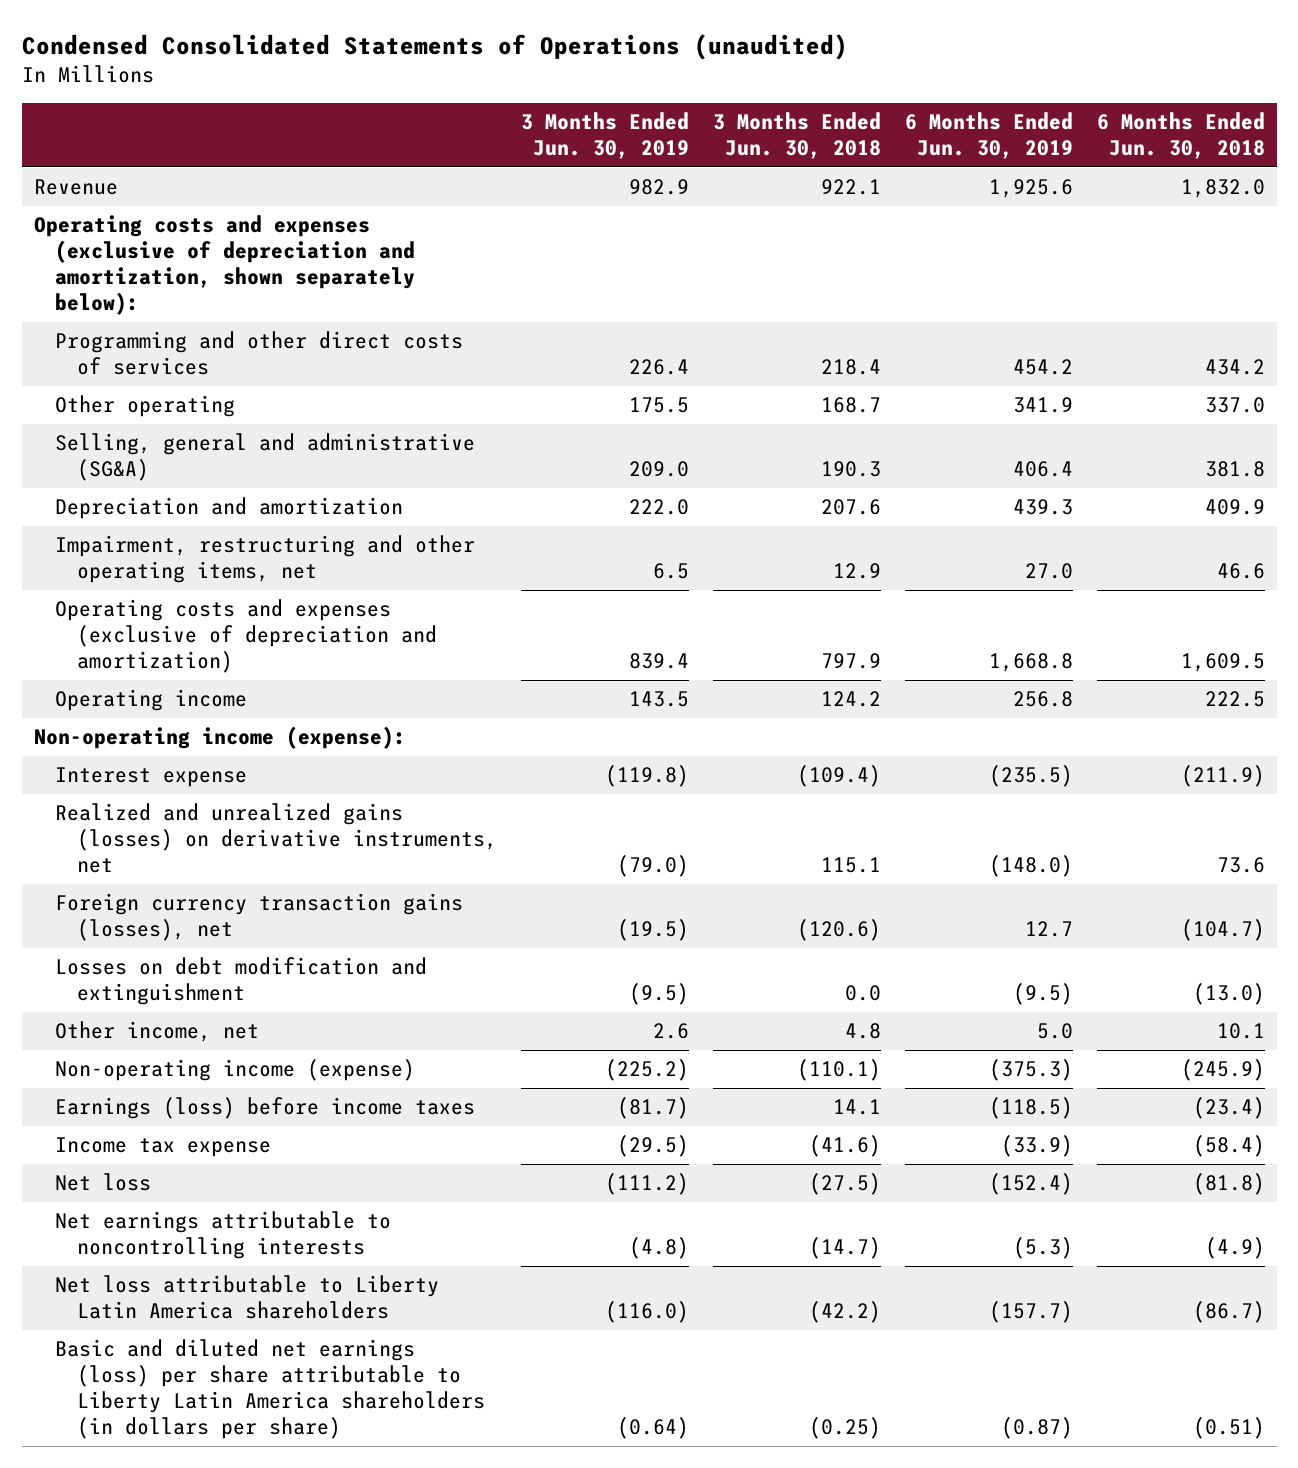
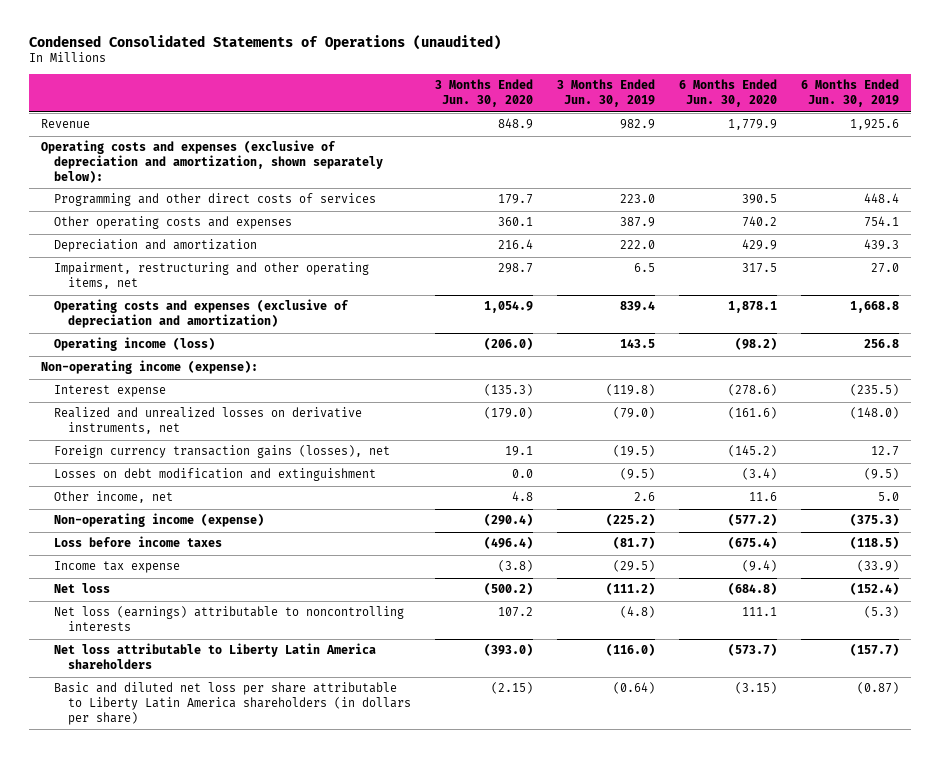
[712,112,881,160] 3 Months Ended Jun. 30, 2018 -> none
[1096,112,1265,160] 6 Months Ended Jun. 30, 2018 -> none
none -> [434,79,533,108] 3 Months Ended Jun. 30, 2020
none -> [678,79,777,108] 6 Months Ended Jun. 30, 2020
[55,433,476,482] Selling, general and administrative (SG&A) -> none
[628,359,689,376] 226.4 -> [619,194,655,204] 223.0
[1012,359,1073,376] 454.2 -> [863,193,899,204] 448.4
[55,395,236,418] Other operating -> [54,216,293,230] Other operating costs and expenses
[628,397,689,414] 175.5 -> [619,217,655,228] 387.9
[1012,397,1073,414] 341.9 -> [863,216,899,228] 754.1
[55,689,248,712] Operating income -> [54,337,216,352] Operating income (loss)
[55,803,497,874] Realized and unrealized gains (losses) on derivative instruments, net -> [54,407,363,435] Realized and unrealized losses on derivative instruments, net
[55,1097,476,1120] Earnings (loss) before income taxes -> [54,536,223,548] Loss before income taxes
[55,1211,392,1260] Net earnings attributable to noncontrolling interests -> [54,606,405,632] Net loss (earnings) attributable to noncontrolling interests
[55,1339,485,1439] Basic and diluted net earnings (loss) per share attributable to Liberty Latin America shareholders (in dollars per share) -> [54,682,411,726] Basic and diluted net loss per share attributable to Liberty Latin America shareholders (in dollars per share)

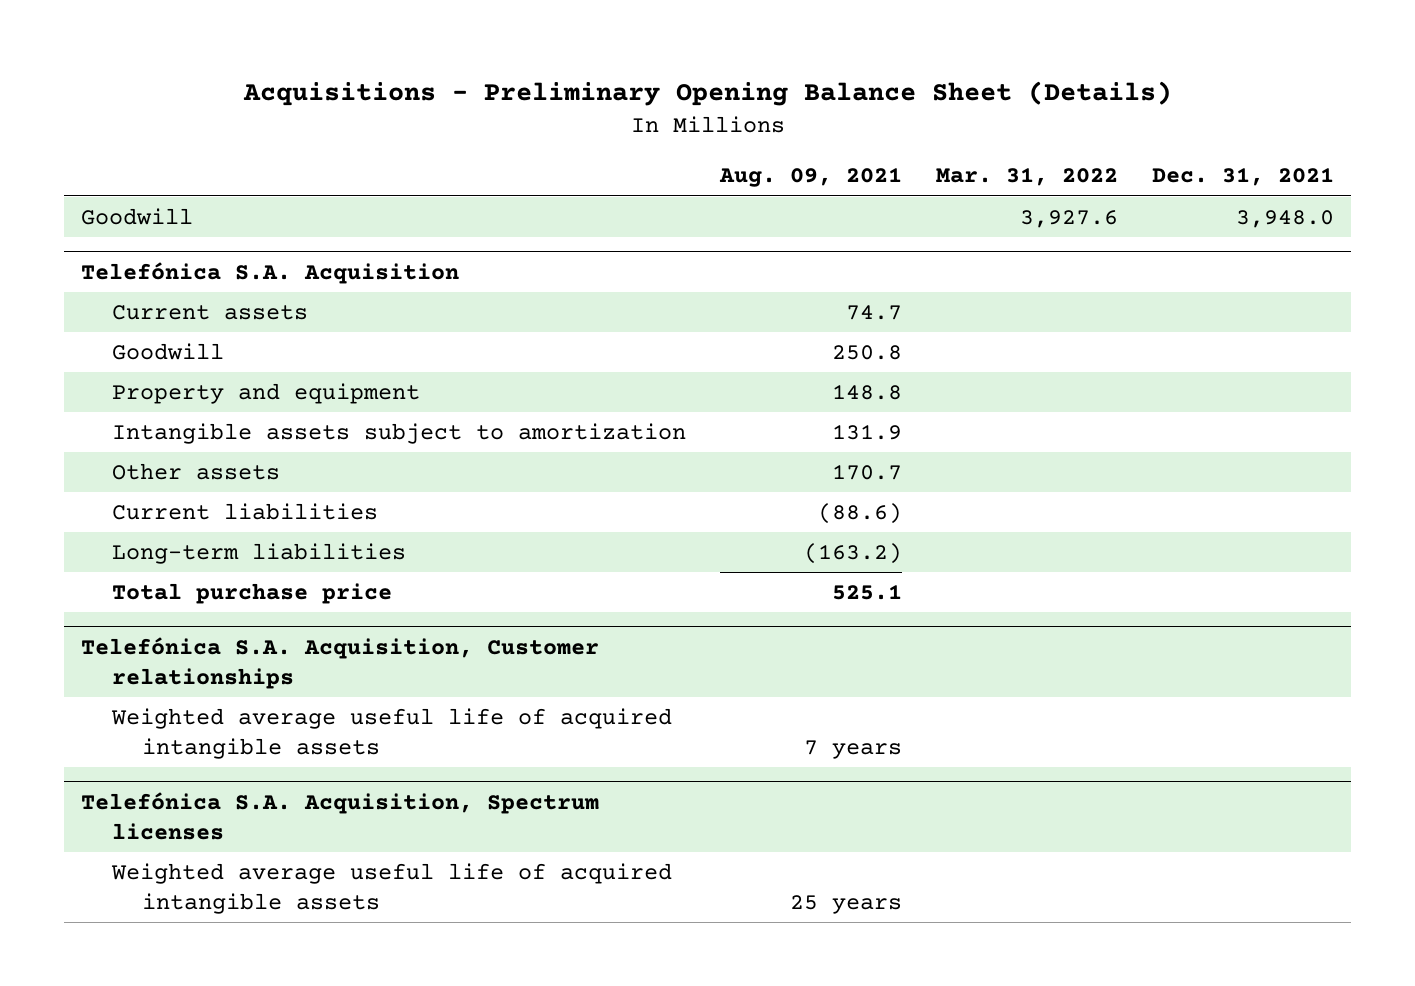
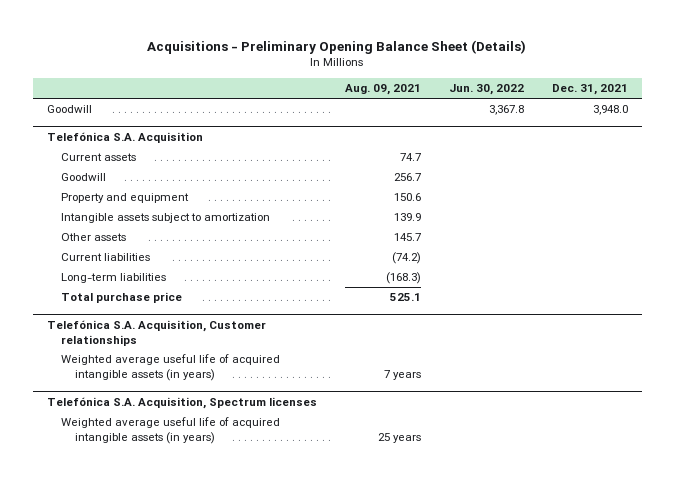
[935,167,1118,187] Mar. 31, 2022 -> none
none -> [448,84,524,96] Jun. 30, 2022
[831,344,902,360] 250.8 -> [393,173,421,182] 256.7
[831,383,902,400] 148.8 -> [393,193,421,202] 150.6
[831,423,902,440] 131.9 -> [393,213,421,222] 139.9
[831,463,902,480] 170.7 -> [393,233,421,242] 145.7
[817,502,902,524] (88.6) -> [391,252,421,265] (74.2)
[803,542,902,564] (163.2) -> [385,272,421,285] (168.3)
[110,707,672,759] Weighted average useful life of acquired intangible assets -> [60,354,280,382] Weighted average useful life of acquired intangible assets (in years)
[110,862,672,914] Weighted average useful life of acquired intangible assets -> [60,417,280,445] Weighted average useful life of acquired intangible assets (in years)

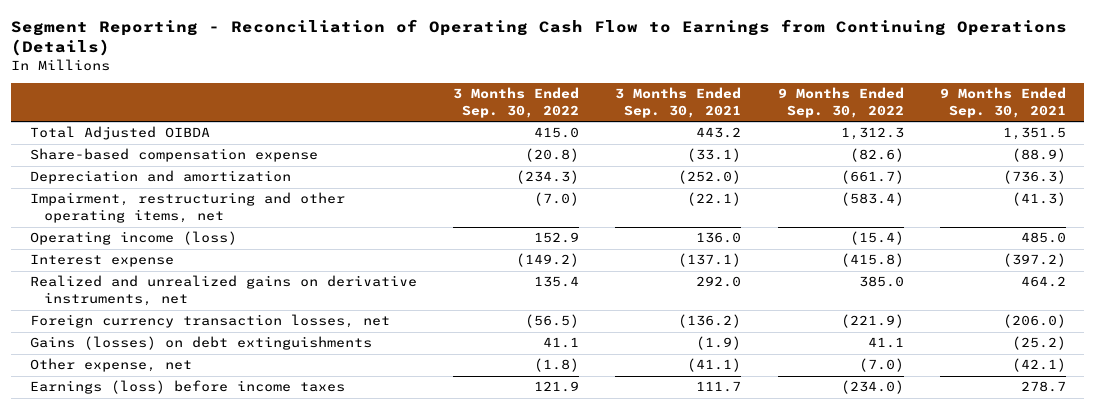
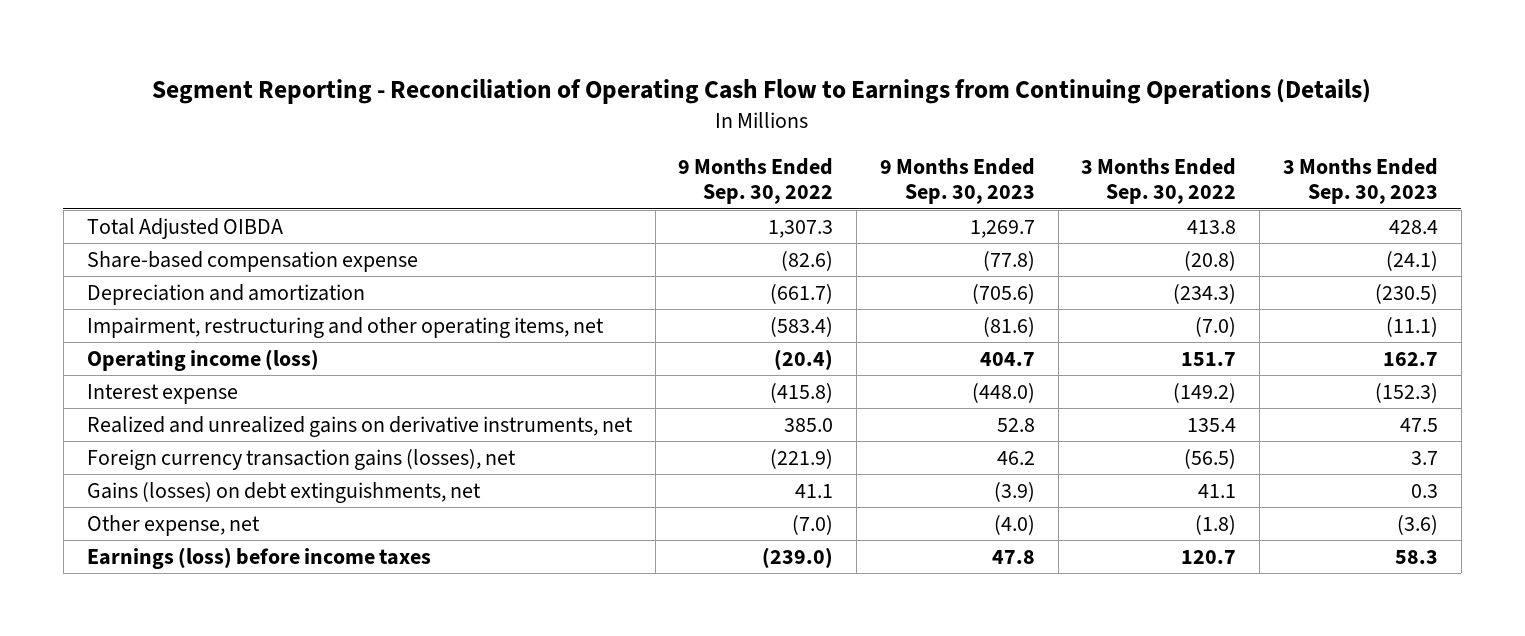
[615,87,742,118] 3 Months Ended Sep. 30, 2021 -> none
[940,87,1067,118] 9 Months Ended Sep. 30, 2021 -> none
none -> [879,157,1035,205] 9 Months Ended Sep. 30, 2023
none -> [1282,157,1438,205] 3 Months Ended Sep. 30, 2023
[533,127,579,139] 415.0 -> [1187,219,1237,234] 413.8
[840,127,904,141] 1,312.3 -> [768,219,834,238] 1,307.3
[533,232,579,244] 152.9 -> [1181,351,1237,366] 151.7
[849,231,904,246] (15.4) -> [774,348,834,370] (20.4)
[29,314,390,329] Foreign currency transaction losses, net -> [86,448,516,470] Foreign currency transaction gains (losses), net
[29,336,372,351] Gains (losses) on debt extinguishments -> [86,481,481,503] Gains (losses) on debt extinguishments, net
[533,381,579,393] 121.9 -> [1181,549,1237,564] 120.7
[840,380,904,395] (234.0) -> [762,546,834,568] (239.0)

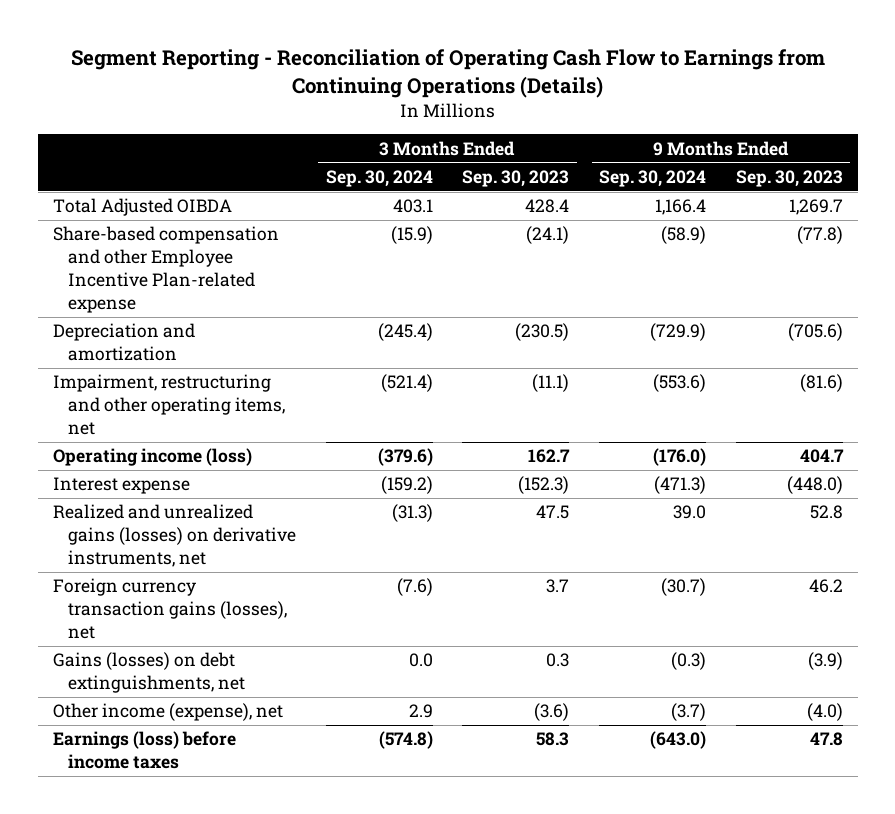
[678,157,834,205] 9 Months Ended Sep. 30, 2022 -> none
[1081,157,1237,205] 3 Months Ended Sep. 30, 2022 -> none
none -> [325,169,433,187] Sep. 30, 2024
none -> [599,169,707,187] Sep. 30, 2024
[86,250,418,272] Share-based compensation expense -> [52,226,279,314] Share-based compensation and other Employee Incentive Plan-related expense
[86,415,633,437] Realized and unrealized gains on derivative instruments, net -> [52,504,296,568] Realized and unrealized gains (losses) on derivative instruments, net
[86,514,260,536] Other expense, net -> [52,703,283,722] Other income (expense), net

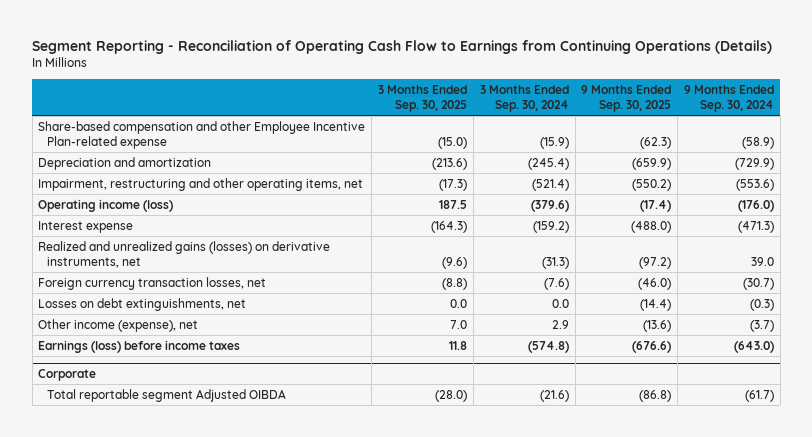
[462,169,570,187] Sep. 30, 2023 -> none
[735,169,843,187] Sep. 30, 2023 -> none
none -> [378,85,468,113] 3 Months Ended Sep. 30, 2025
none -> [581,85,672,113] 9 Months Ended Sep. 30, 2025
[52,198,232,217] Total Adjusted OIBDA -> none
[52,578,287,640] Foreign currency transaction gains (losses), net -> [38,276,267,290] Foreign currency transaction losses, net
[52,652,245,694] Gains (losses) on debt extinguishments, net -> [38,297,247,311] Losses on debt extinguishments, net
none -> [38,369,97,382] Corporate
none -> [47,388,287,402] Total reportable segment Adjusted OIBDA

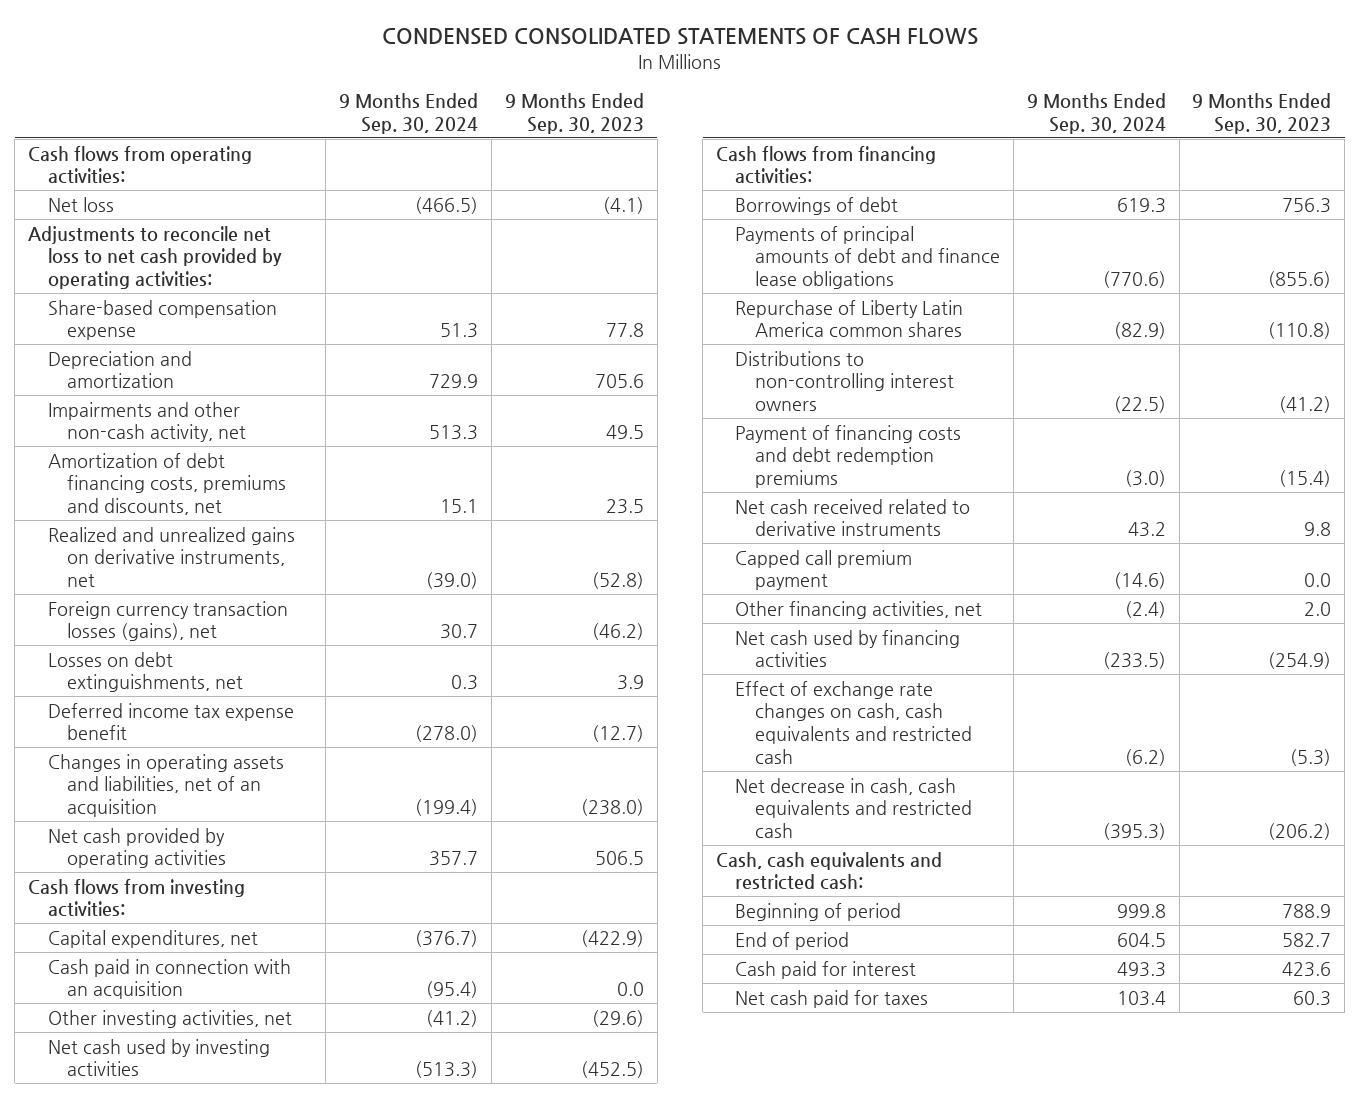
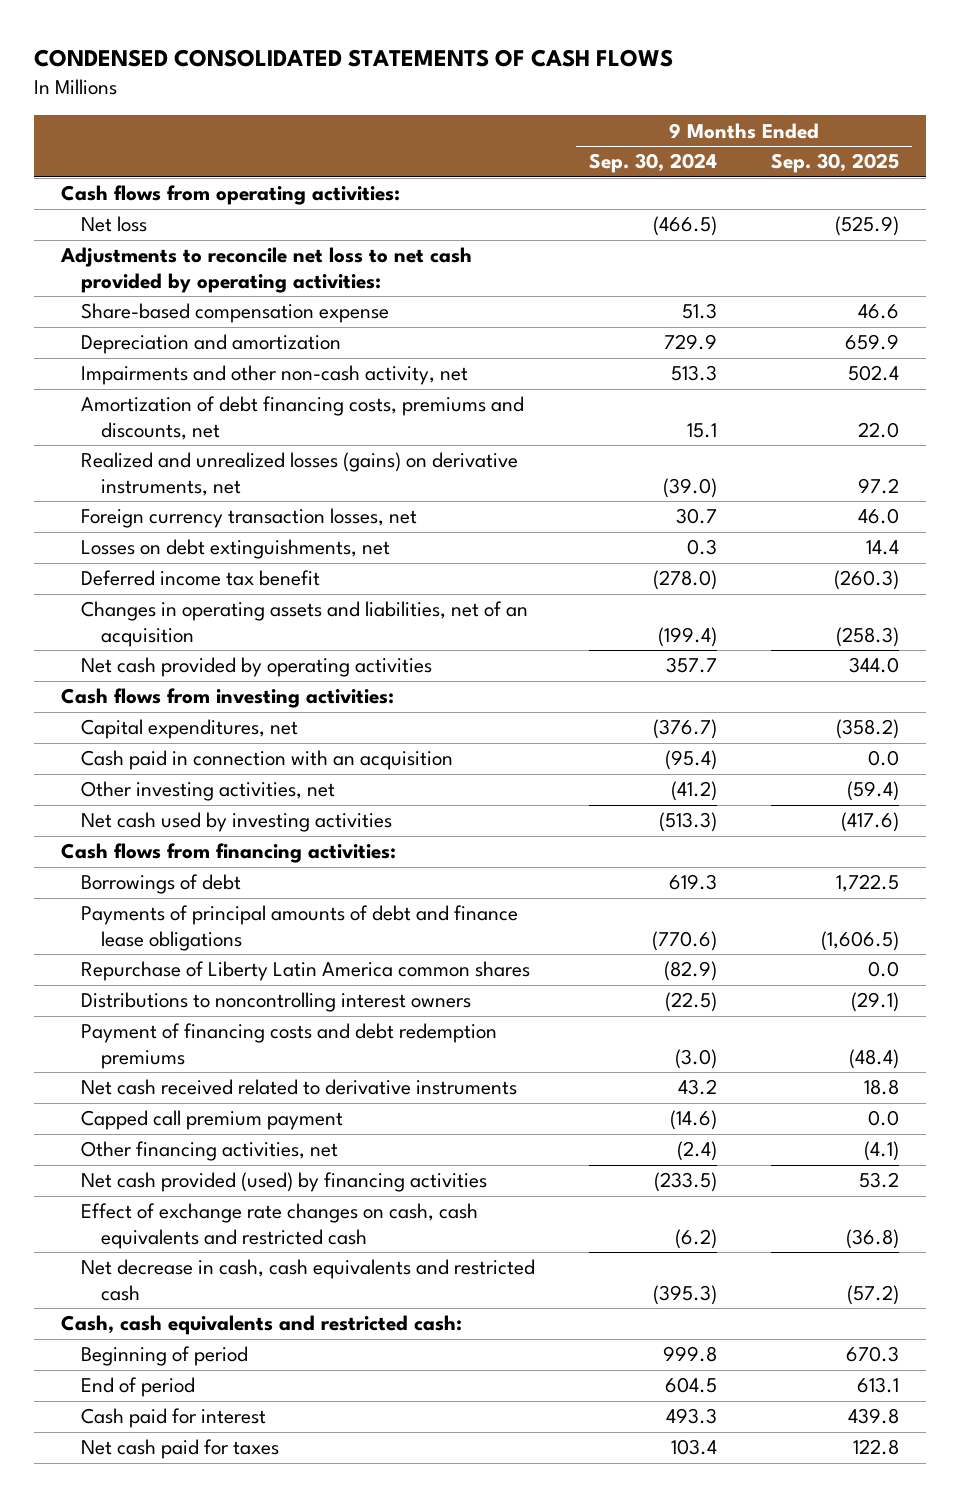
[504,92,644,134] 9 Months Ended Sep. 30, 2023 -> none
none -> [770,153,899,174] Sep. 30, 2025
[47,526,295,588] Realized and unrealized gains on derivative instruments, net -> [81,452,519,496] Realized and unrealized losses (gains) on derivative instruments, net
[47,600,288,642] Foreign currency transaction losses (gains), net -> [81,508,418,529] Foreign currency transaction losses, net
[47,702,294,741] Deferred income tax expense benefit -> [81,570,321,587] Deferred income tax benefit
[735,350,954,412] Distributions to non-controlling interest owners -> [81,992,472,1013] Distributions to noncontrolling interest owners
[735,629,961,668] Net cash used by financing activities -> [81,1172,488,1193] Net cash provided (used) by financing activities

